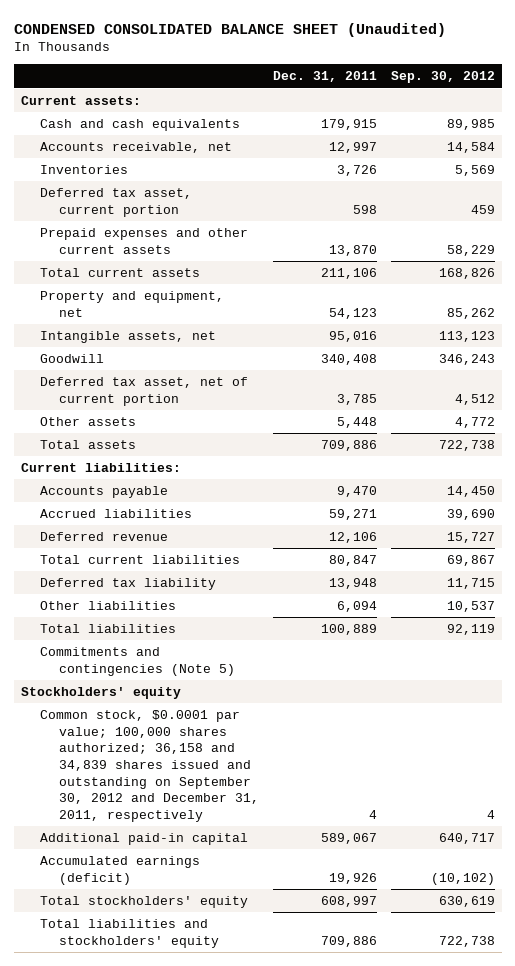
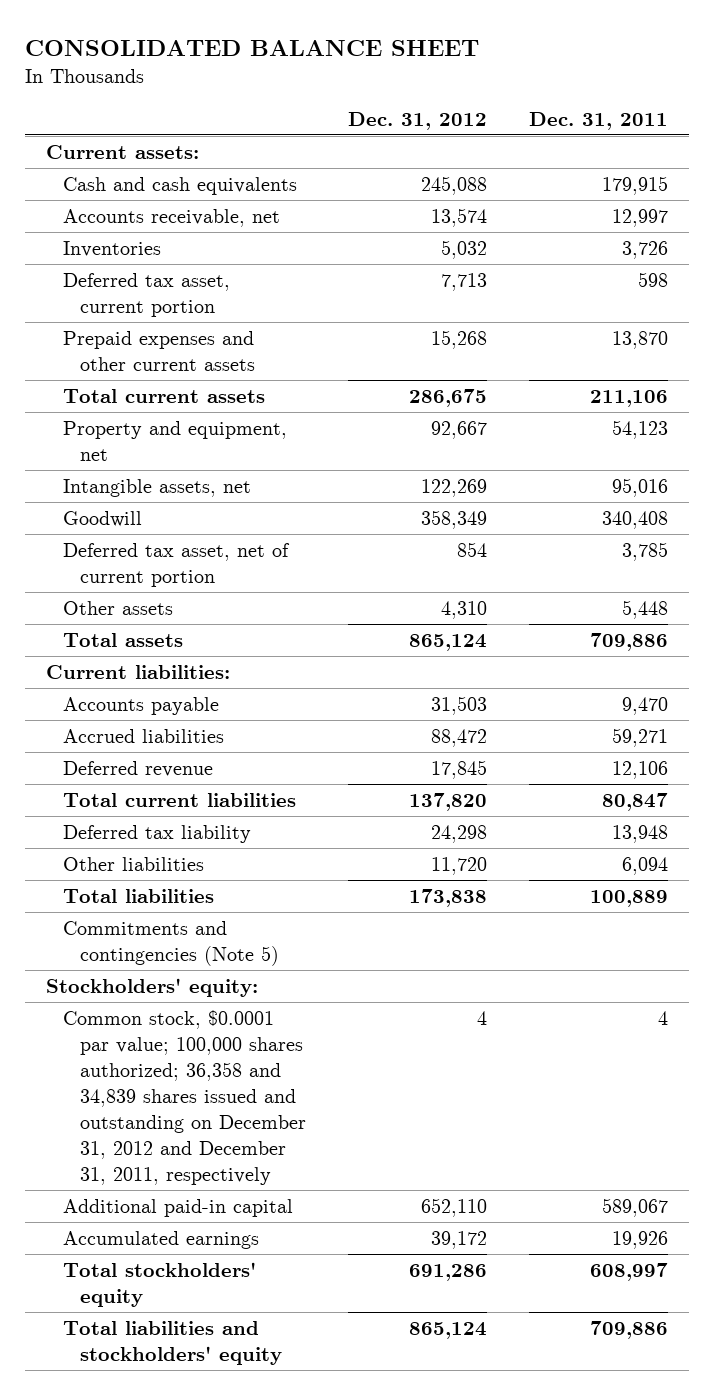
[13,22,446,37] CONDENSED CONSOLIDATED BALANCE SHEET (Unaudited) -> [24,39,479,56] CONSOLIDATED BALANCE SHEET
[390,71,495,84] Sep. 30, 2012 -> none
none -> [347,111,487,130] Dec. 31, 2012
[20,686,181,699] Stockholders' equity -> [45,977,258,997] Stockholders' equity:
[39,709,259,822] Common stock, $0.0001 par value; 100,000 shares authorized; 36,158 and 34,839 shares issued and outstanding on September 30, 2012 and December 31, 2011, respectively -> [62,1009,307,1185] Common stock, $0.0001 par value; 100,000 shares authorized; 36,358 and 34,839 shares issued and outstanding on December 31, 2012 and December 31, 2011, respectively
[39,855,200,885] Accumulated earnings (deficit) -> [62,1230,259,1249] Accumulated earnings

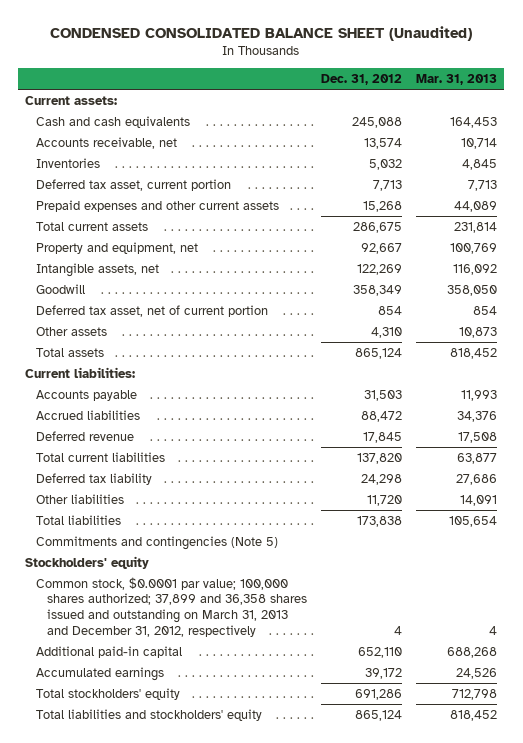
[24,39,479,56] CONSOLIDATED BALANCE SHEET -> [50,26,473,42] CONDENSED CONSOLIDATED BALANCE SHEET (Unaudited)
[528,111,668,130] Dec. 31, 2011 -> none
none -> [416,73,498,85] Mar. 31, 2013
[45,977,258,997] Stockholders' equity: -> [25,555,150,569] Stockholders' equity
[62,1009,307,1185] Common stock, $0.0001 par value; 100,000 shares authorized; 36,358 and 34,839 shares issued and outstanding on December 31, 2012 and December 31, 2011, respectively -> [36,576,308,637] Common stock, $0.0001 par value; 100,000 shares authorized; 37,899 and 36,358 shares issued and outstanding on March 31, 2013 and December 31, 2012, respectively

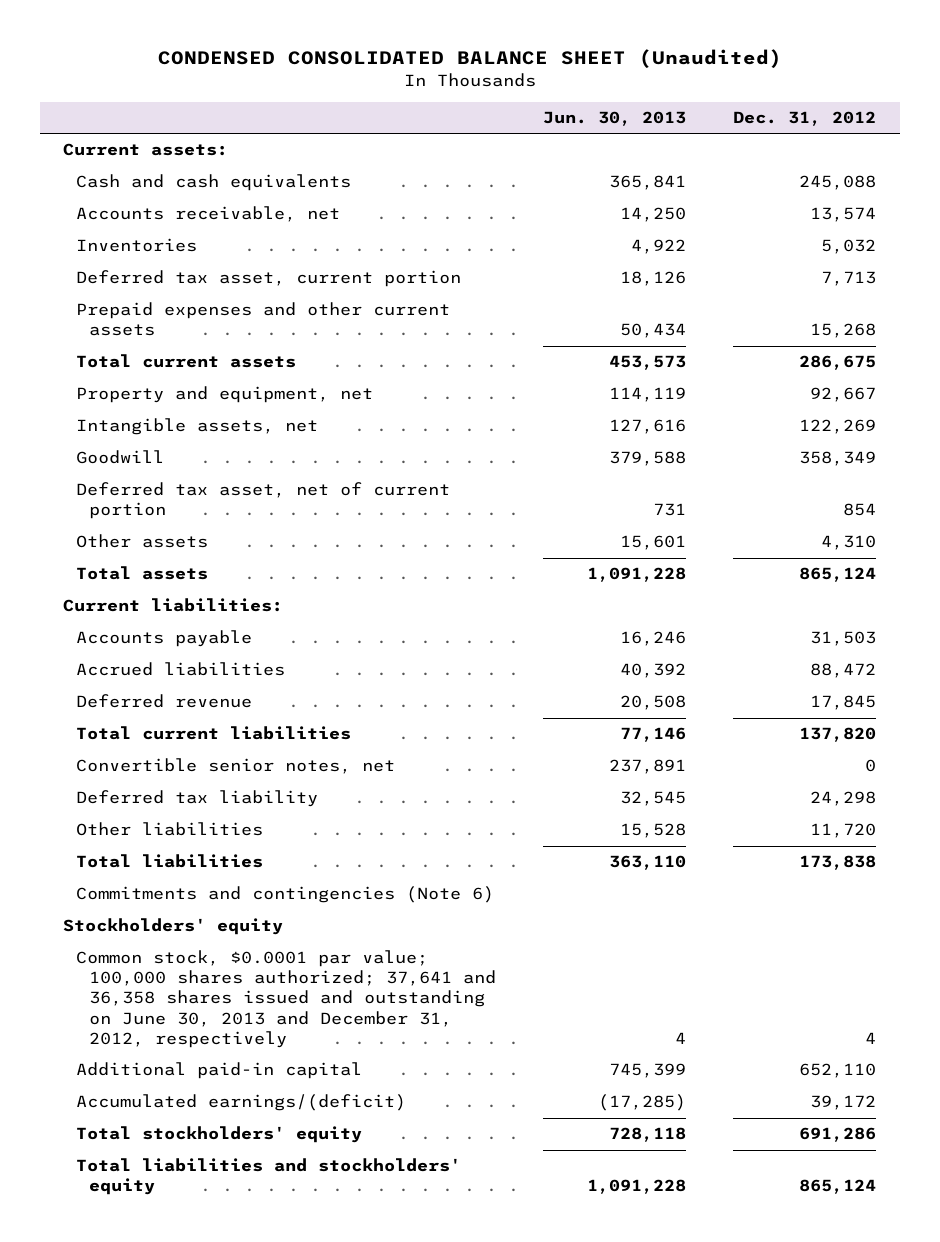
[416,73,498,85] Mar. 31, 2013 -> none
none -> [543,110,687,126] Jun. 30, 2013
none -> [76,758,396,775] Convertible senior notes, net
[36,535,279,550] Commitments and contingencies (Note 5) -> [76,886,495,904] Commitments and contingencies (Note 6)
[36,576,308,637] Common stock, $0.0001 par value; 100,000 shares authorized; 37,899 and 36,358 shares issued and outstanding on March 31, 2013 and December 31, 2012, respectively -> [76,950,496,1048] Common stock, $0.0001 par value; 100,000 shares authorized; 37,641 and 36,358 shares issued and outstanding on June 30, 2013 and December 31, 2012, respectively
[36,666,165,681] Accumulated earnings -> [76,1094,407,1112] Accumulated earnings/(deficit)

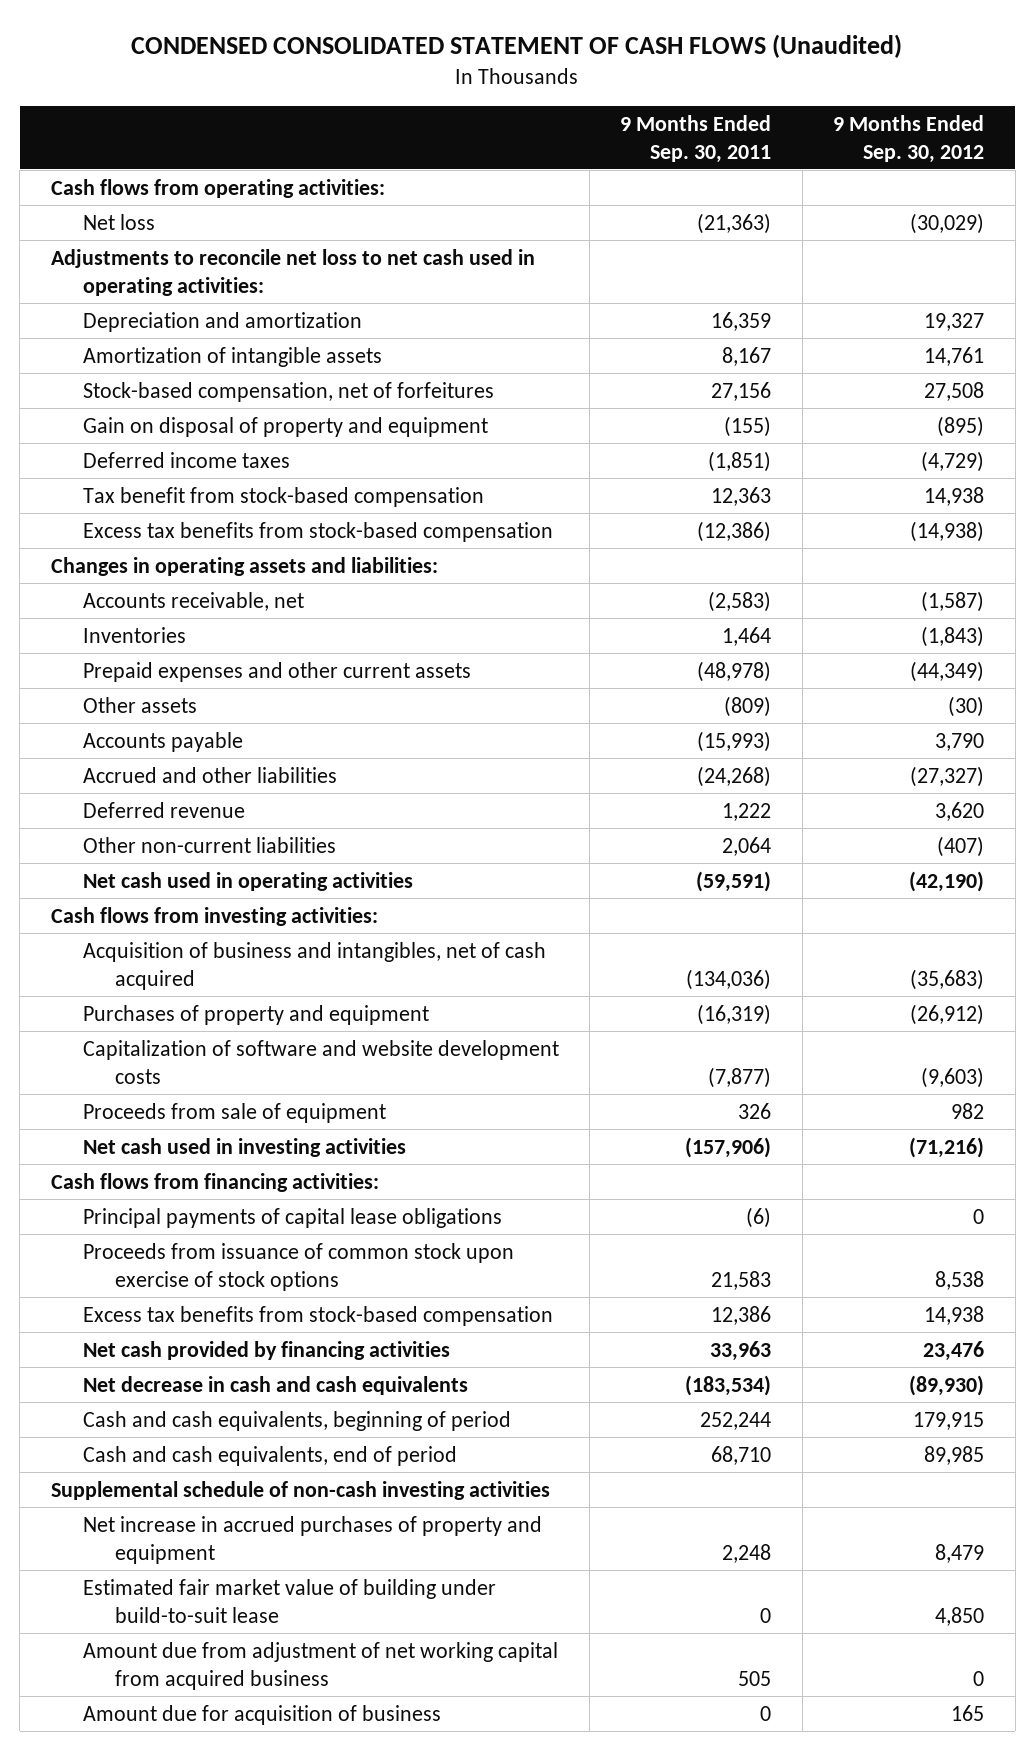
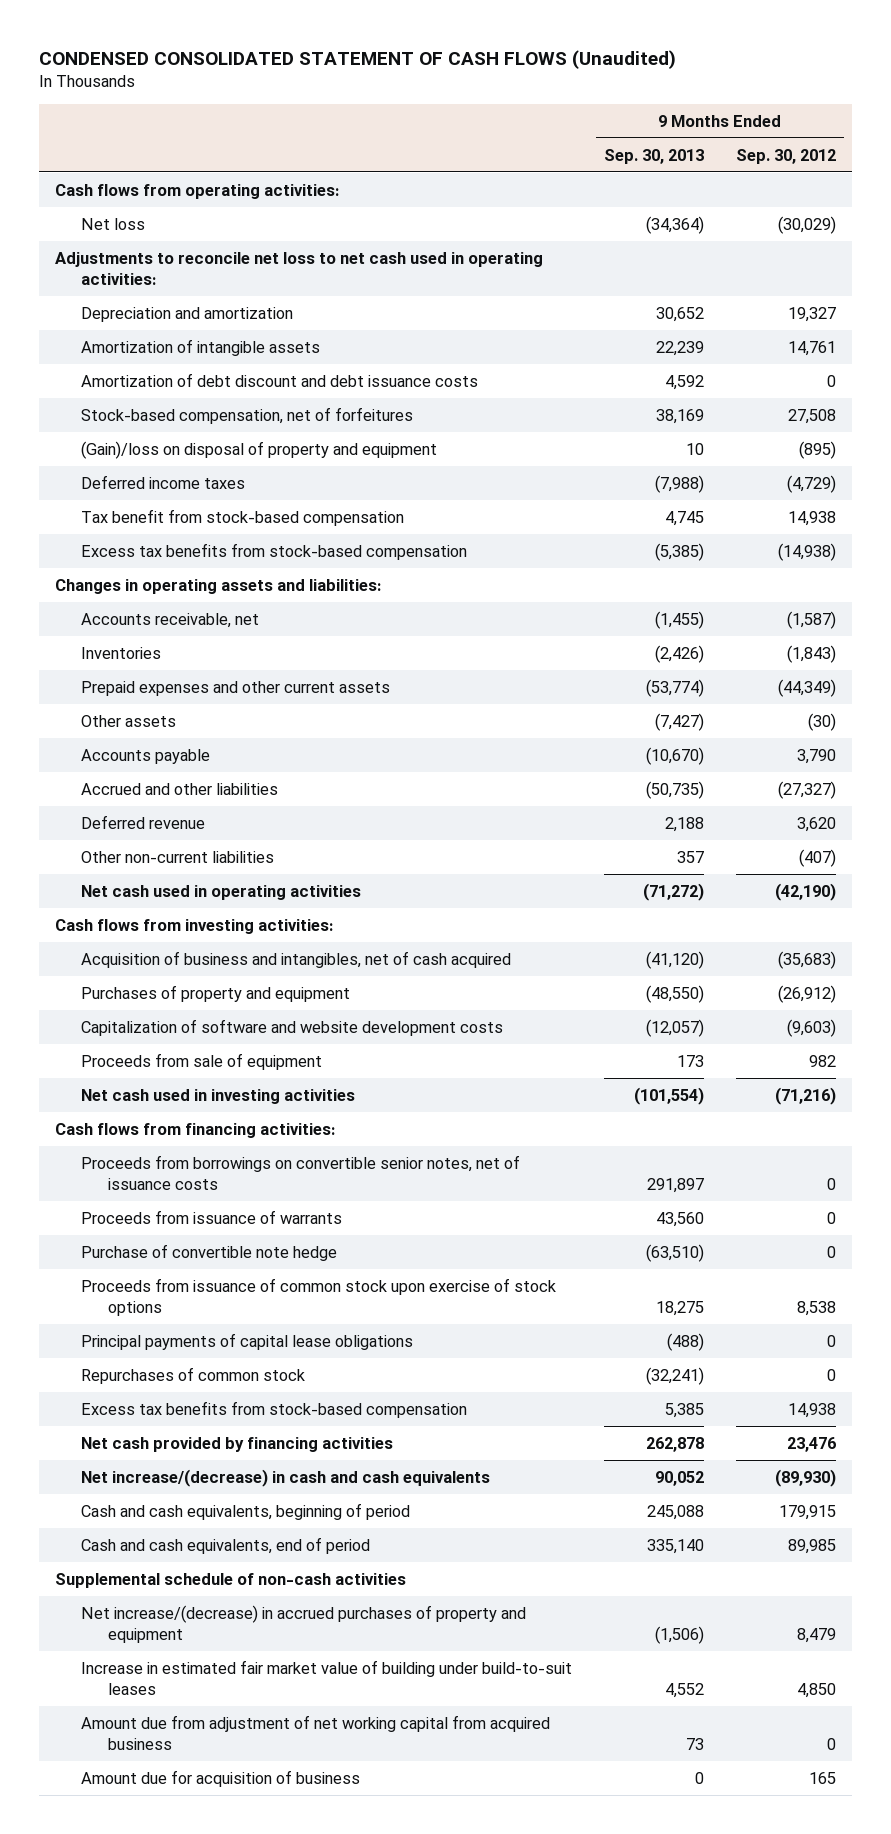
[620,114,772,163] 9 Months Ended Sep. 30, 2011 -> none
none -> [604,148,705,164] Sep. 30, 2013
none -> [81,372,479,387] Amortization of debt discount and debt issuance costs
[82,416,488,437] Gain on disposal of property and equipment -> [81,440,438,459] (Gain)/loss on disposal of property and equipment
none -> [81,1154,521,1190] Proceeds from borrowings on convertible senior notes, net of issuance costs
none -> [81,1209,343,1224] Proceeds from issuance of warrants
none -> [81,1243,338,1261] Purchase of convertible note hedge
[82,1207,502,1228] Principal payments of capital lease obligations -> [81,1332,414,1350] Principal payments of capital lease obligations
none -> [81,1366,306,1384] Repurchases of common stock
[82,1375,468,1395] Net decrease in cash and cash equivalents -> [81,1468,491,1487] Net increase/(decrease) in cash and cash equivalents
[50,1480,550,1500] Supplemental schedule of non-cash investing activities -> [54,1572,406,1588] Supplemental schedule of non-cash activities
[82,1515,542,1564] Net increase in accrued purchases of property and equipment -> [81,1604,527,1643] Net increase/(decrease) in accrued purchases of property and equipment
[82,1578,496,1623] Estimated fair market value of building under build-to-suit lease -> [81,1659,573,1695] Increase in estimated fair market value of building under build-to-suit leases

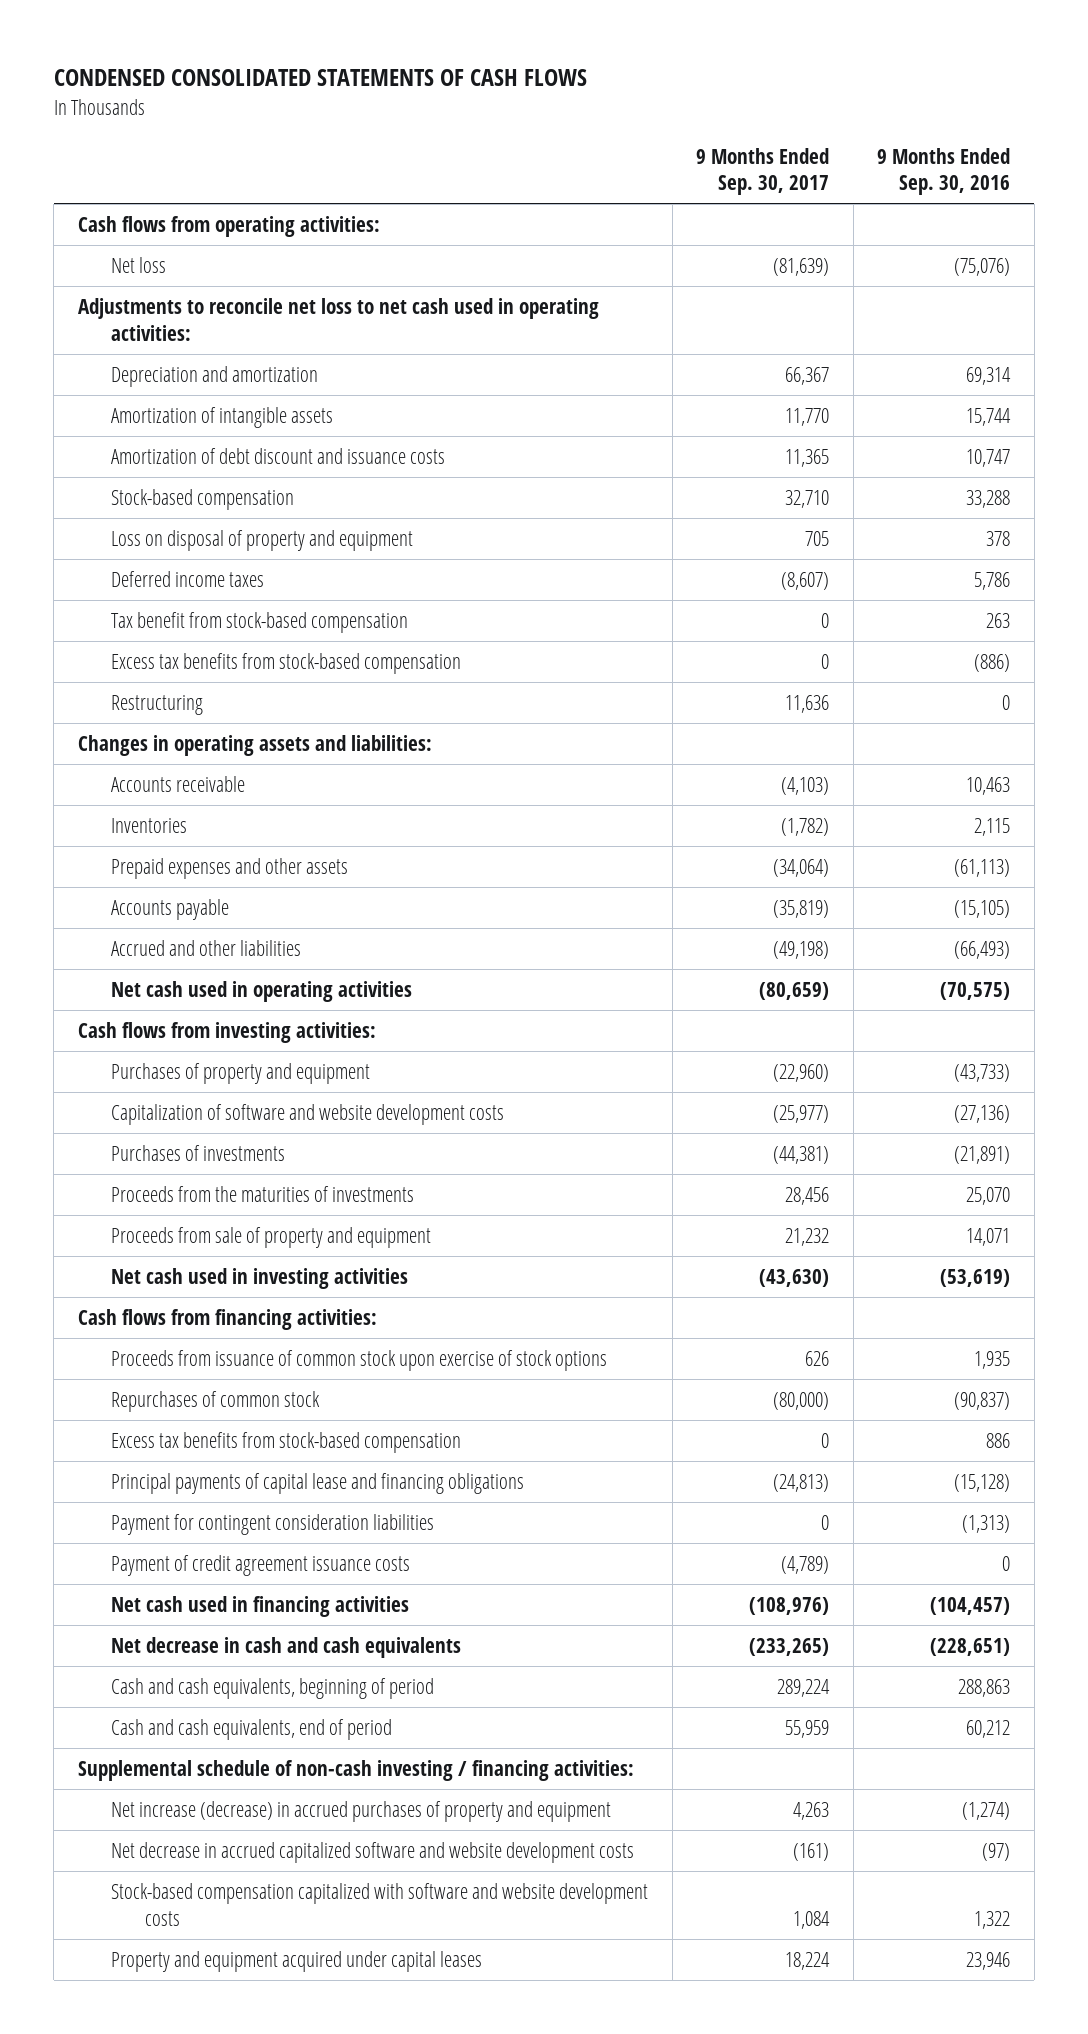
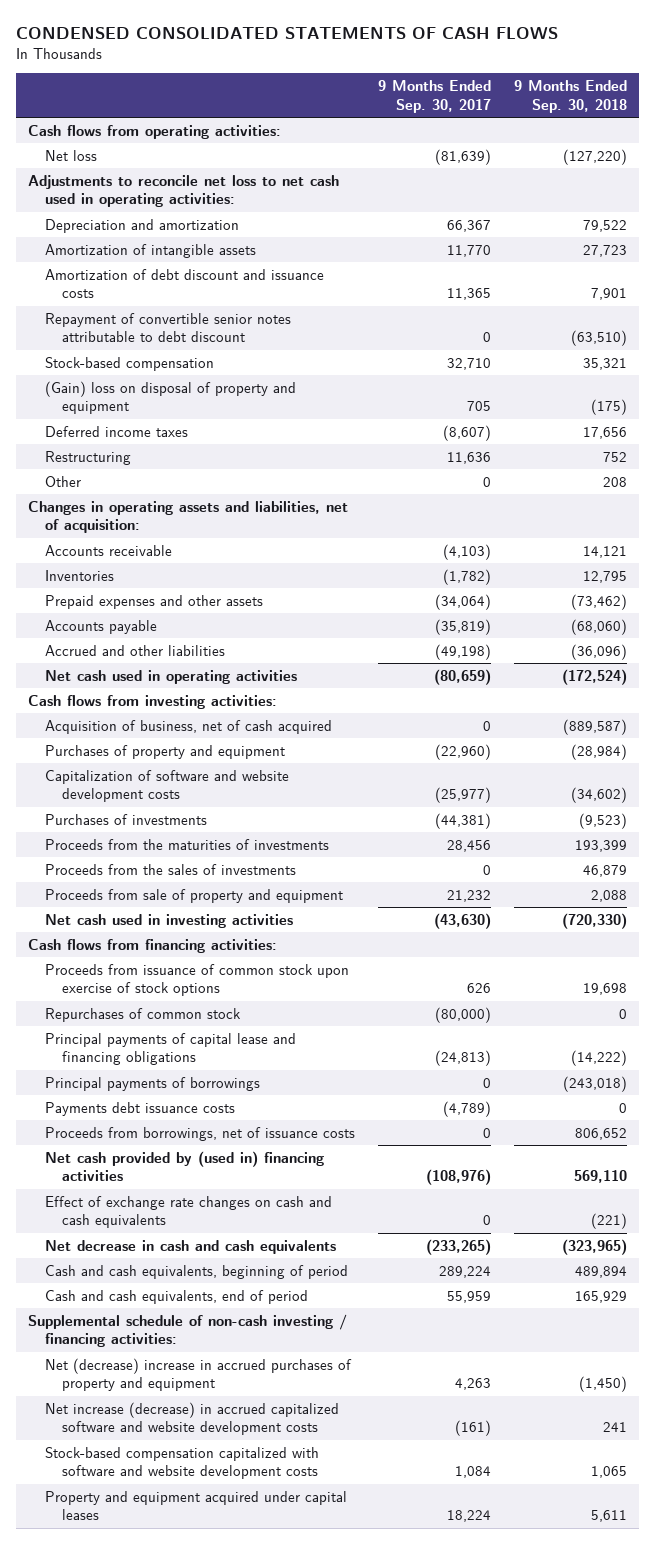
[877,147,1011,196] 9 Months Ended Sep. 30, 2016 -> none
none -> [514,79,628,113] 9 Months Ended Sep. 30, 2018
none -> [45,312,292,343] Repayment of convertible senior notes attributable to debt discount
[111,530,414,552] Loss on disposal of property and equipment -> [45,380,297,415] (Gain) loss on disposal of property and equipment
[111,612,409,634] Tax benefit from stock-based compensation -> none
[111,653,462,675] Excess tax benefits from stock-based compensation -> none
none -> [45,475,82,487] Other
[77,735,432,757] Changes in operating assets and liabilities: -> [27,500,348,534] Changes in operating assets and liabilities, net of acquisition:
none -> [45,719,333,734] Acquisition of business, net of cash acquired
none -> [45,863,297,875] Proceeds from the sales of investments
[111,1432,462,1454] Excess tax benefits from stock-based compensation -> none
[111,1514,435,1536] Payment for contingent consideration liabilities -> none
none -> [45,1076,261,1091] Principal payments of borrowings
[111,1555,411,1577] Payment of credit agreement issuance costs -> [45,1101,236,1116] Payments debt issuance costs
none -> [45,1126,356,1141] Proceeds from borrowings, net of issuance costs
[111,1596,410,1618] Net cash used in financing activities -> [45,1150,325,1182] Net cash provided by (used in) financing activities
none -> [45,1195,333,1229] Effect of exchange rate changes on cash and cash equivalents
[111,1801,612,1823] Net increase (decrease) in accrued purchases of property and equipment -> [45,1357,353,1392] Net (decrease) increase in accrued purchases of property and equipment
[111,1842,635,1864] Net decrease in accrued capitalized software and website development costs -> [45,1401,340,1436] Net increase (decrease) in accrued capitalized software and website development costs

